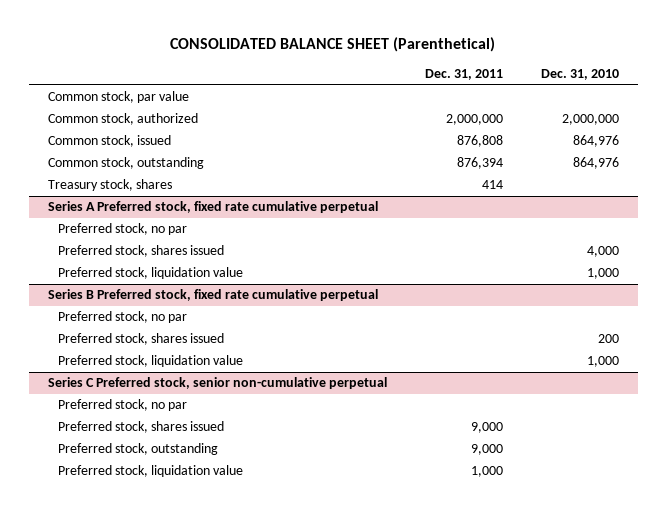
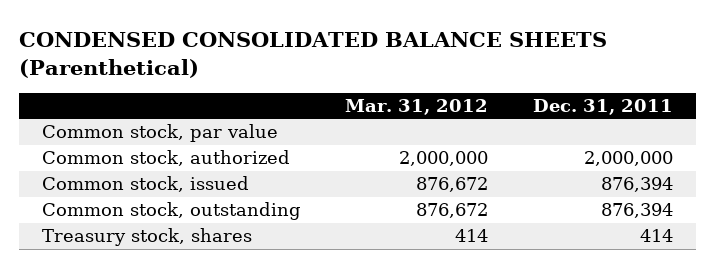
[170,37,496,53] CONSOLIDATED BALANCE SHEET (Parenthetical) -> [19,31,608,78] CONDENSED CONSOLIDATED BALANCE SHEETS (Parenthetical)
[540,69,619,81] Dec. 31, 2010 -> none
none -> [345,98,489,115] Mar. 31, 2012
[456,135,503,148] 876,808 -> [601,177,674,193] 876,394
[47,201,378,214] Series A Preferred stock, fixed rate cumulative perpetual -> none
[58,223,188,236] Preferred stock, no par -> none
[58,245,225,258] Preferred stock, shares issued -> none
[58,267,244,280] Preferred stock, liquidation value -> none
[47,289,378,302] Series B Preferred stock, fixed rate cumulative perpetual -> none
[58,311,188,324] Preferred stock, no par -> none
[58,333,225,346] Preferred stock, shares issued -> none
[58,355,244,368] Preferred stock, liquidation value -> none
[47,377,387,390] Series C Preferred stock, senior non-cumulative perpetual -> none
[58,399,188,412] Preferred stock, no par -> none
[58,421,225,434] Preferred stock, shares issued -> none
[58,443,219,456] Preferred stock, outstanding -> none
[58,465,244,478] Preferred stock, liquidation value -> none

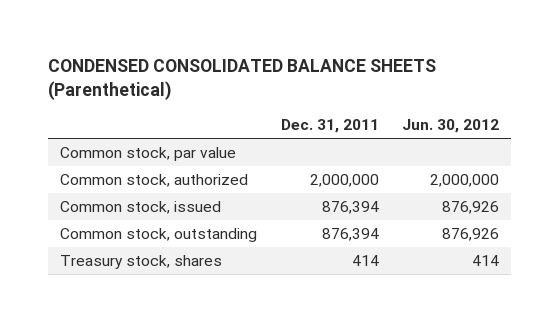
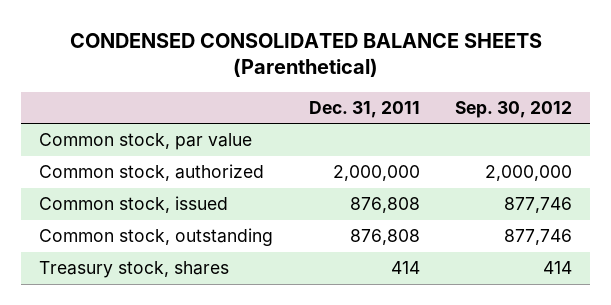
[402,119,500,134] Jun. 30, 2012 -> none
none -> [455,100,573,118] Sep. 30, 2012
[321,200,379,214] 876,394 -> [349,197,420,214] 876,808
[321,227,379,241] 876,394 -> [349,229,420,246] 876,808

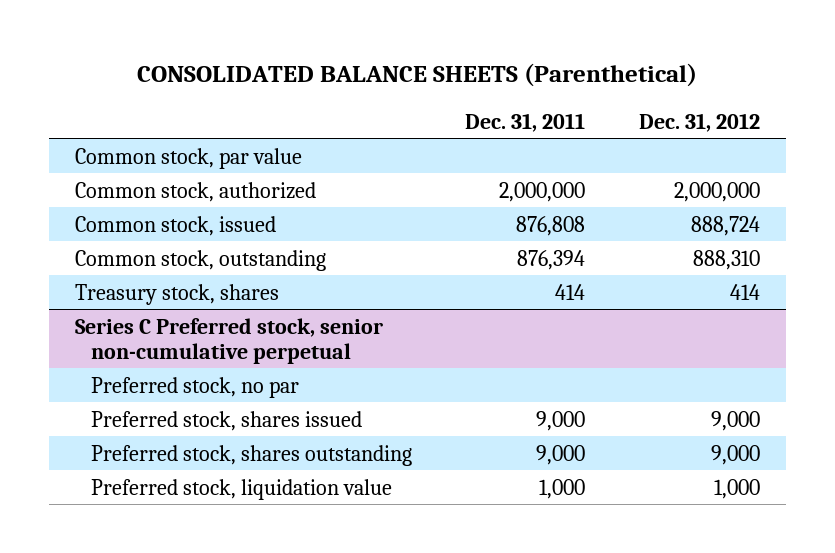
[69,32,542,78] CONDENSED CONSOLIDATED BALANCE SHEETS (Parenthetical) -> [137,63,698,88] CONSOLIDATED BALANCE SHEETS (Parenthetical)
[455,100,573,118] Sep. 30, 2012 -> none
none -> [638,112,760,132] Dec. 31, 2012
[349,229,420,246] 876,808 -> [517,249,586,270] 876,394
none -> [75,317,384,364] Series C Preferred stock, senior non-cumulative perpetual
none -> [91,376,300,398] Preferred stock, no par
none -> [91,410,363,431] Preferred stock, shares issued
none -> [91,444,413,466] Preferred stock, shares outstanding
none -> [91,478,393,500] Preferred stock, liquidation value

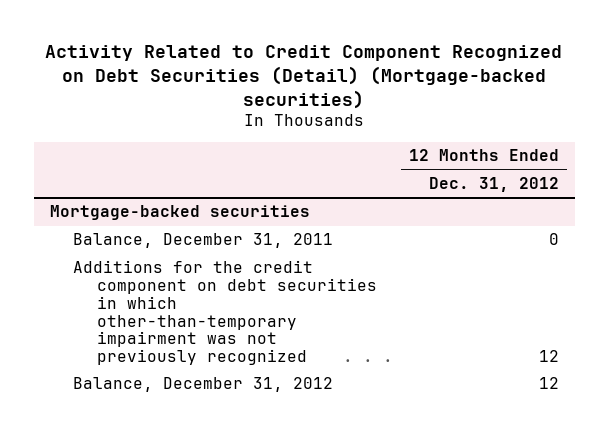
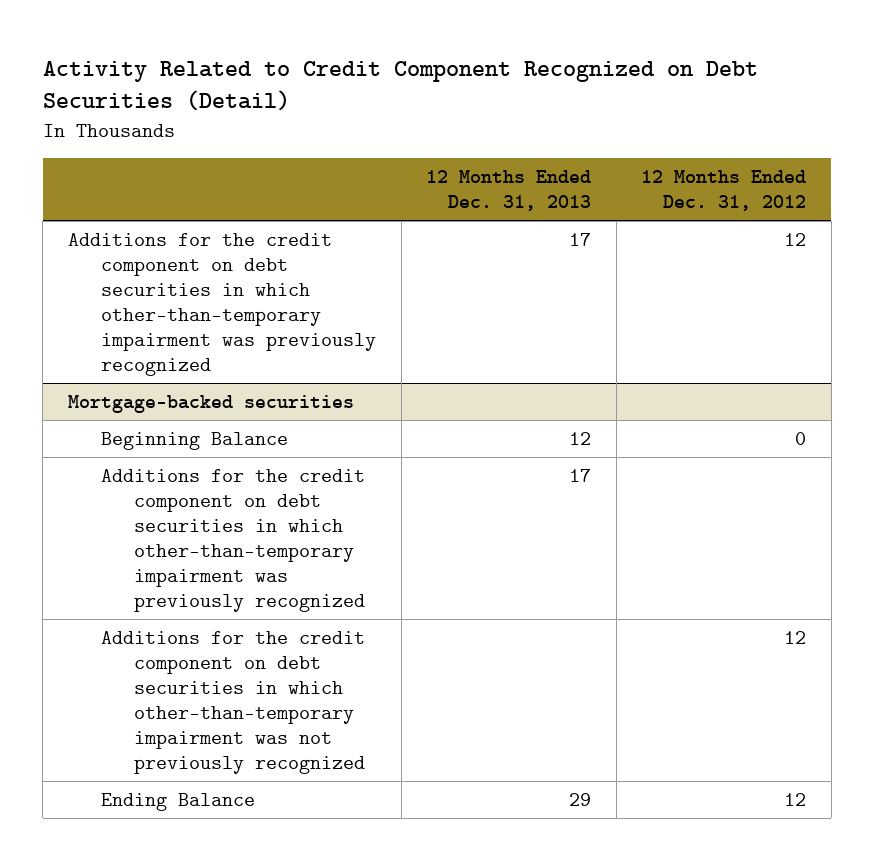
[45,44,563,109] Activity Related to Credit Component Recognized on Debt Securities (Detail) (Mortgage-backed securities) -> [42,60,758,112] Activity Related to Credit Component Recognized on Debt Securities (Detail)
none -> [426,169,592,211] 12 Months Ended Dec. 31, 2013
none -> [67,233,377,377] Additions for the credit component on debt securities in which other-than-temporary impairment was previously recognized
[73,233,334,249] Balance, December 31, 2011 -> [101,432,289,451] Beginning Balance
none -> [101,469,366,613] Additions for the credit component on debt securities in which other-than-temporary impairment was previously recognized
[73,377,334,393] Balance, December 31, 2012 -> [101,793,256,812] Ending Balance

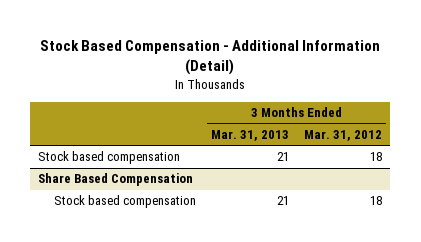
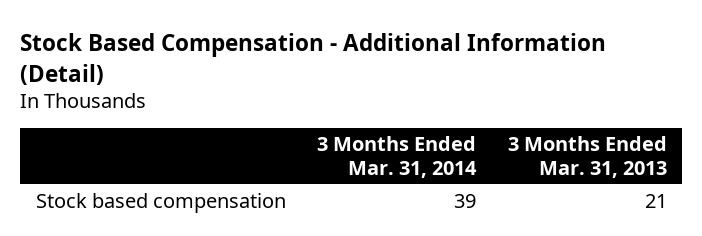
[304,129,383,141] Mar. 31, 2012 -> none
none -> [317,135,478,179] 3 Months Ended Mar. 31, 2014
[38,173,194,187] Share Based Compensation -> none
[53,195,196,209] Stock based compensation -> none

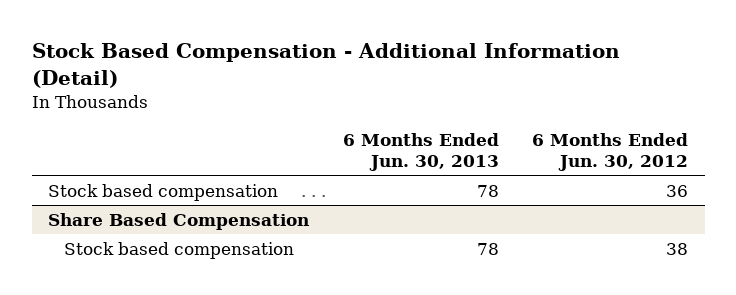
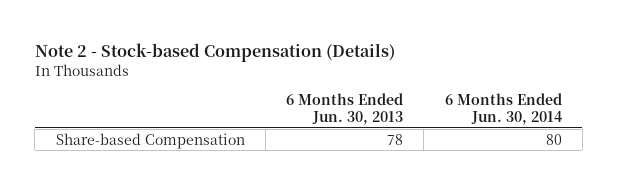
[31,43,620,89] Stock Based Compensation - Additional Information (Detail) -> [34,42,395,62] Note 2 - Stock-based Compensation (Details)
[531,133,688,172] 6 Months Ended Jun. 30, 2012 -> none
none -> [444,93,562,126] 6 Months Ended Jun. 30, 2014
[48,212,310,230] Share Based Compensation -> none
[63,241,294,259] Stock based compensation -> none
[48,183,279,201] Stock based compensation -> [55,132,245,149] Share-based Compensation

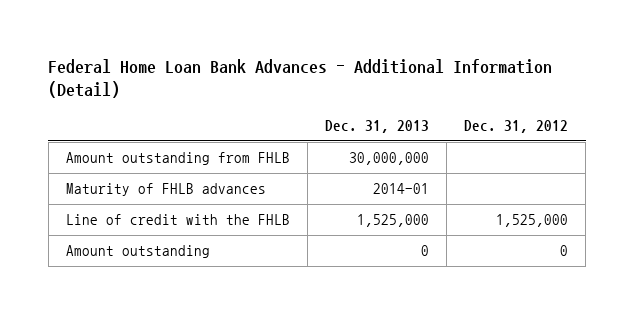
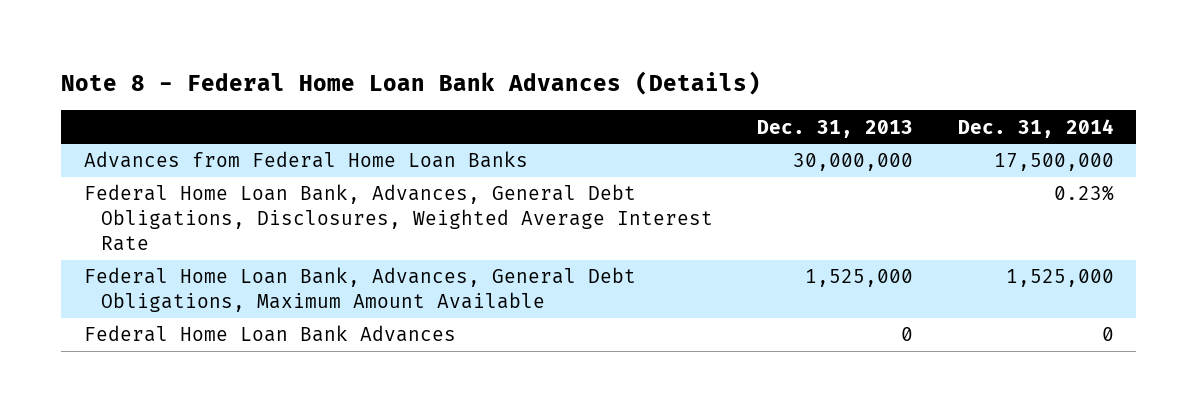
[48,58,553,98] Federal Home Loan Bank Advances - Additional Information (Detail) -> [61,71,762,96] Note 8 - Federal Home Loan Bank Advances (Details)
[464,120,569,134] Dec. 31, 2012 -> none
none -> [957,118,1114,138] Dec. 31, 2014
[65,183,266,197] Maturity of FHLB advances -> none
[65,152,290,166] Amount outstanding from FHLB -> [83,151,528,169] Advances from Federal Home Loan Banks
none -> [83,184,713,251] Federal Home Loan Bank, Advances, General Debt Obligations, Disclosures, Weighted Average Interest Rate
[65,214,290,226] Line of credit with the FHLB -> [83,267,636,312] Federal Home Loan Bank, Advances, General Debt Obligations, Maximum Amount Available
[65,245,210,259] Amount outstanding -> [83,325,456,343] Federal Home Loan Bank Advances

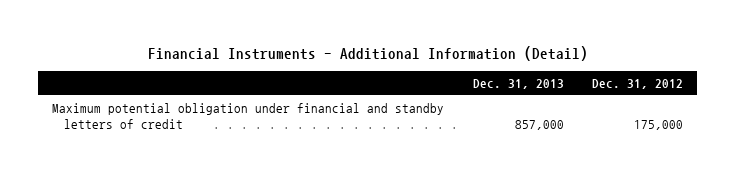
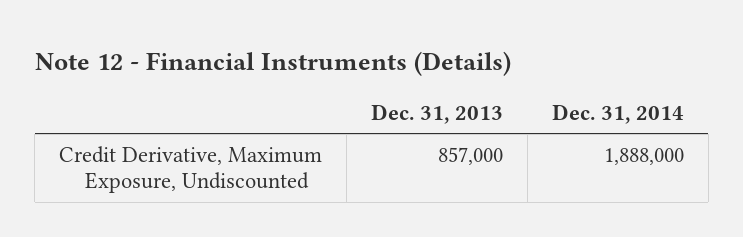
[147,45,588,61] Financial Instruments - Additional Information (Detail) -> [34,50,511,76] Note 12 - Financial Instruments (Details)
[592,78,684,89] Dec. 31, 2012 -> none
none -> [551,104,684,125] Dec. 31, 2014
[51,103,444,130] Maximum potential obligation under financial and standby letters of credit -> [59,145,323,194] Credit Derivative, Maximum Exposure, Undiscounted

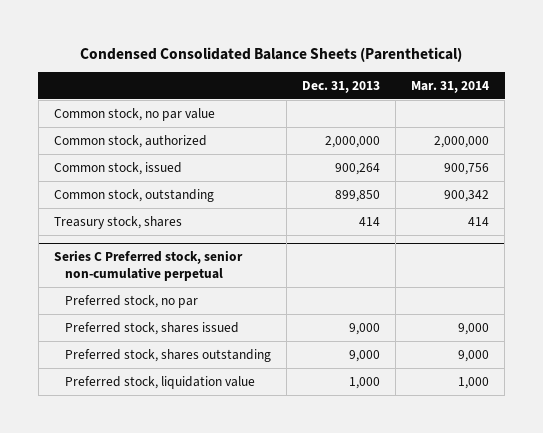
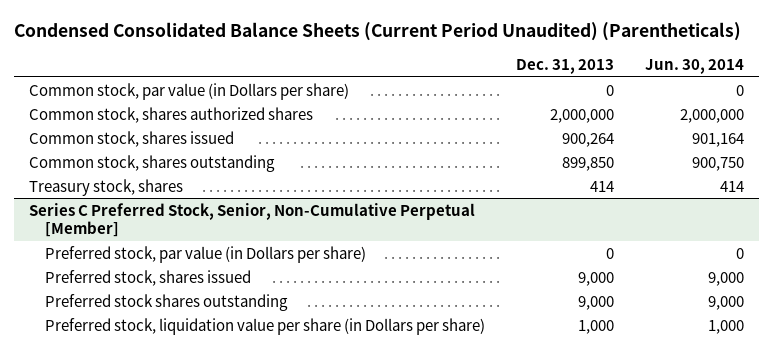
[80,46,463,62] Condensed Consolidated Balance Sheets (Parenthetical) -> [13,22,741,42] Condensed Consolidated Balance Sheets (Current Period Unaudited) (Parentheticals)
[411,80,490,93] Mar. 31, 2014 -> none
none -> [644,58,744,74] Jun. 30, 2014
[53,107,215,121] Common stock, no par value -> none
none -> [29,82,350,100] Common stock, par value (in Dollars per share)
[53,134,207,148] Common stock, authorized -> [29,106,314,123] Common stock, shares authorized shares
[53,161,182,175] Common stock, issued -> [29,130,235,147] Common stock, shares issued
[53,188,214,202] Common stock, outstanding -> [29,154,276,172] Common stock, shares outstanding
[65,294,199,308] Preferred stock, no par -> none
[53,250,243,281] Series C Preferred stock, senior non-cumulative perpetual -> [29,202,476,238] Series C Preferred Stock, Senior, Non-Cumulative Perpetual [Member]
none -> [45,245,367,263] Preferred stock, par value (in Dollars per share)
[65,348,272,362] Preferred stock, shares outstanding -> [45,293,289,311] Preferred stock shares outstanding
[65,375,256,389] Preferred stock, liquidation value -> [45,317,486,335] Preferred stock, liquidation value per share (in Dollars per share)

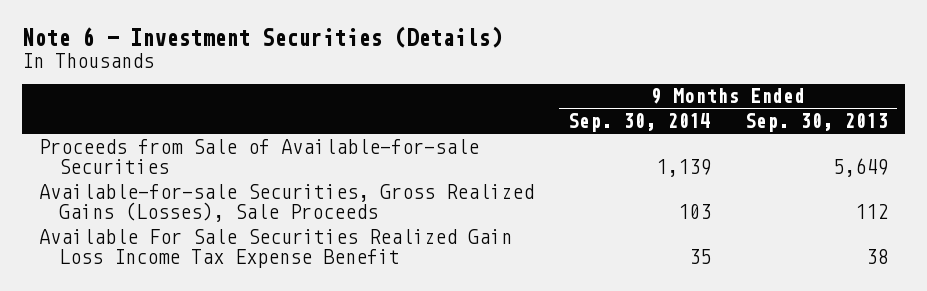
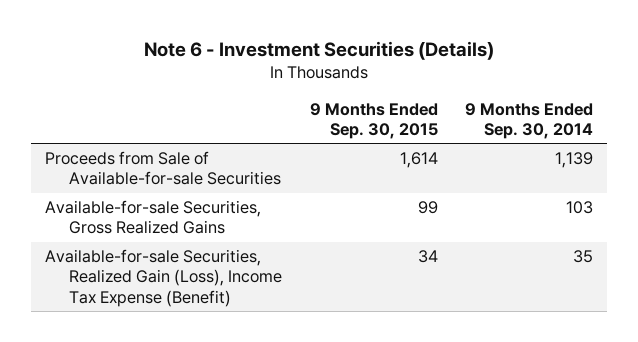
[745,113,889,133] Sep. 30, 2013 -> none
none -> [309,102,438,140] 9 Months Ended Sep. 30, 2015
[38,183,534,222] Available-for-sale Securities, Gross Realized Gains (Losses), Sale Proceeds -> [44,199,261,235] Available-for-sale Securities, Gross Realized Gains
[38,228,512,268] Available For Sale Securities Realized Gain Loss Income Tax Expense Benefit -> [44,248,283,308] Available-for-sale Securities, Realized Gain (Loss), Income Tax Expense (Benefit)

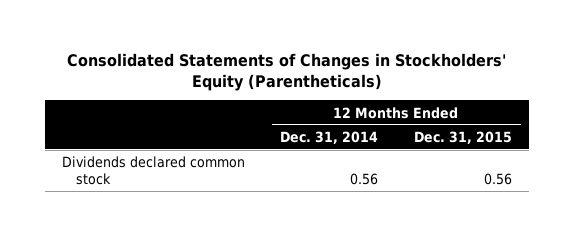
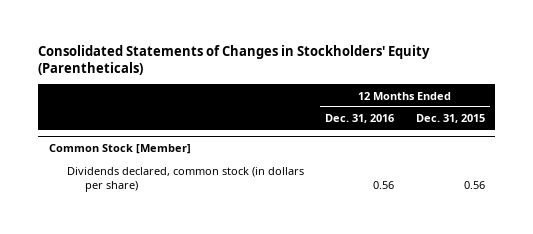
[280,130,379,144] Dec. 31, 2014 -> none
none -> [325,114,395,124] Dec. 31, 2016
none -> [48,144,191,155] Common Stock [Member]
[62,156,246,185] Dividends declared common stock -> [66,167,304,193] Dividends declared, common stock (in dollars per share)

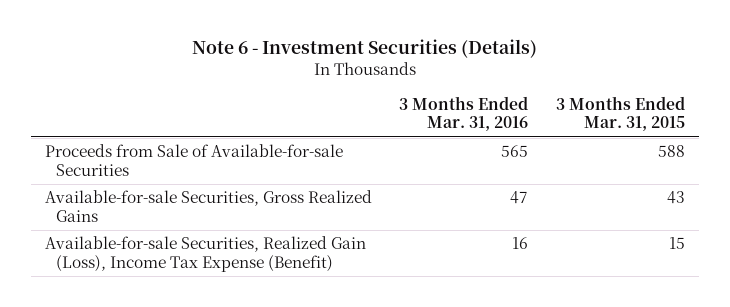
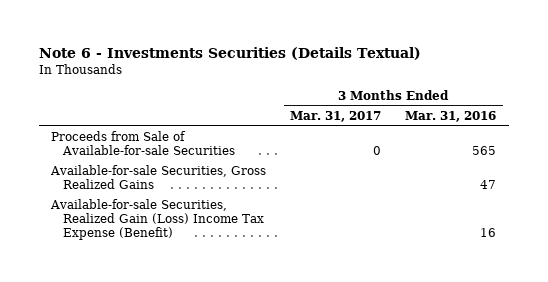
[191,39,537,59] Note 6 - Investment Securities (Details) -> [39,46,422,60] Note 6 - Investments Securities (Details Textual)
[556,95,686,132] 3 Months Ended Mar. 31, 2015 -> none
none -> [290,111,382,123] Mar. 31, 2017
[44,236,366,272] Available-for-sale Securities, Realized Gain (Loss), Income Tax Expense (Benefit) -> [50,199,264,240] Available-for-sale Securities, Realized Gain (Loss) Income Tax Expense (Benefit)

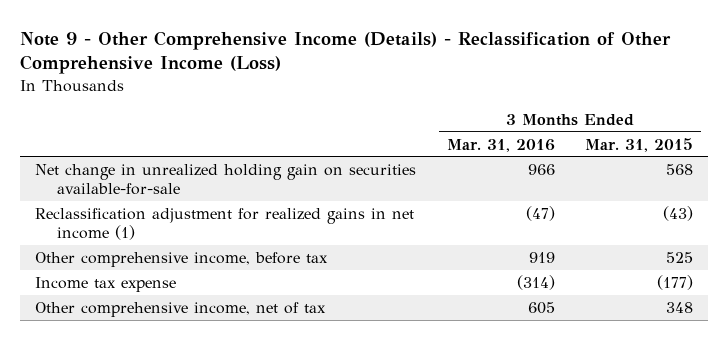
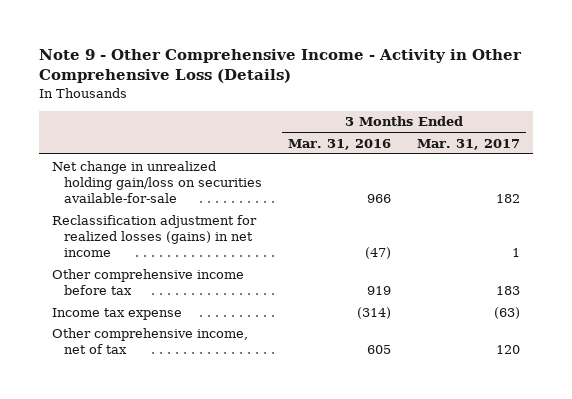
[19,30,671,75] Note 9 - Other Comprehensive Income (Details) - Reclassification of Other Comprehensive Income (Loss) -> [39,48,523,83] Note 9 - Other Comprehensive Income - Activity in Other Comprehensive Loss (Details)
[585,137,694,152] Mar. 31, 2015 -> none
none -> [416,138,520,150] Mar. 31, 2017
[35,163,417,196] Net change in unrealized holding gain on securities available-for-sale -> [52,160,263,204] Net change in unrealized holding gain/loss on securities available-for-sale
[35,207,415,241] Reclassification adjustment for realized gains in net income (1) -> [52,214,258,258] Reclassification adjustment for realized losses (gains) in net income
[35,251,329,267] Other comprehensive income, before tax -> [52,268,245,295] Other comprehensive income before tax

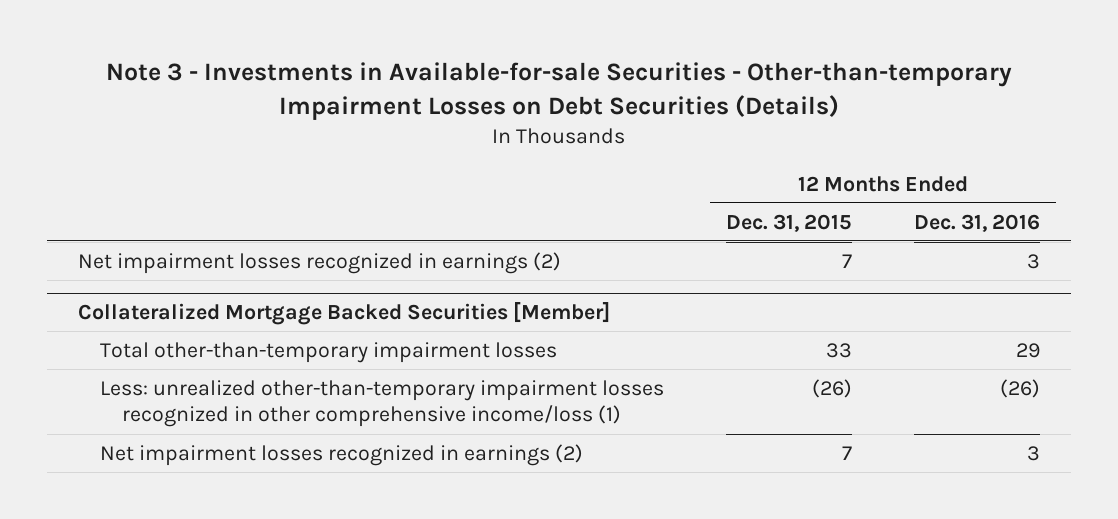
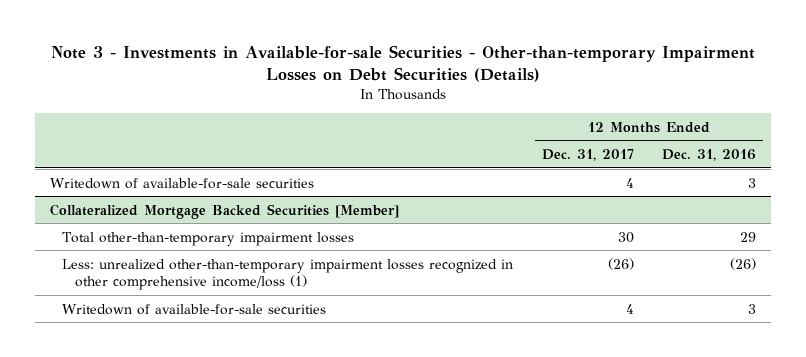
[726,213,853,232] Dec. 31, 2015 -> none
none -> [541,149,634,162] Dec. 31, 2017
[77,251,561,274] Net impairment losses recognized in earnings (2) -> [49,177,314,189] Writedown of available-for-sale securities
[99,443,583,466] Net impairment losses recognized in earnings (2) -> [62,303,327,315] Writedown of available-for-sale securities

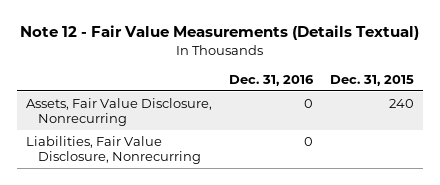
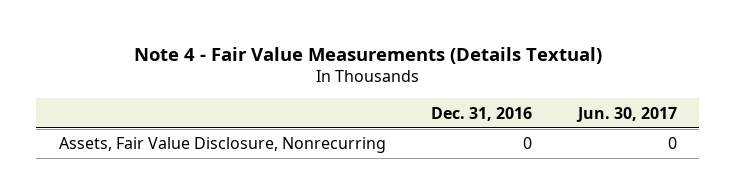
[20,25,420,41] Note 12 - Fair Value Measurements (Details Textual) -> [133,46,602,64] Note 4 - Fair Value Measurements (Details Textual)
[330,74,415,86] Dec. 31, 2015 -> none
none -> [575,106,677,122] Jun. 30, 2017
[25,136,202,165] Liabilities, Fair Value Disclosure, Nonrecurring -> none

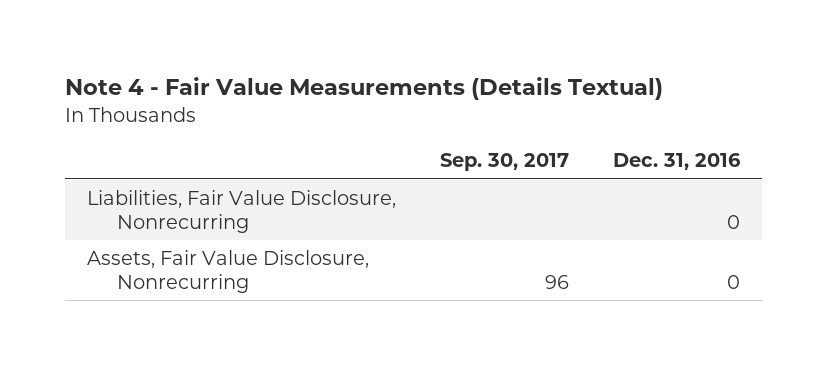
[575,106,677,122] Jun. 30, 2017 -> none
none -> [439,153,569,172] Sep. 30, 2017
none -> [86,190,396,233] Liabilities, Fair Value Disclosure, Nonrecurring

